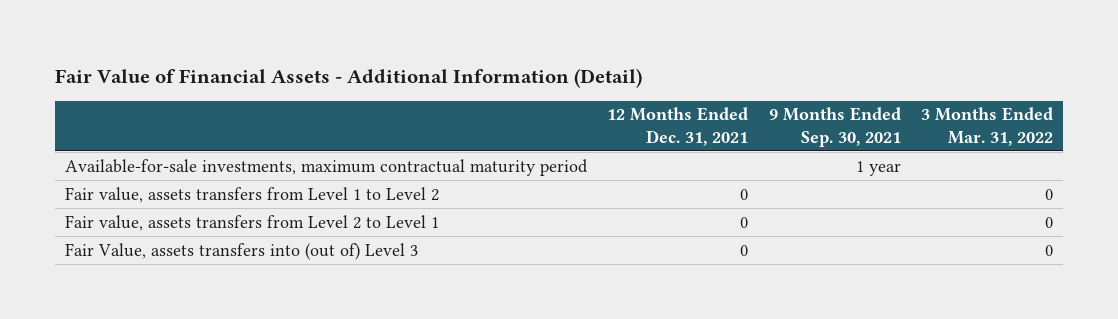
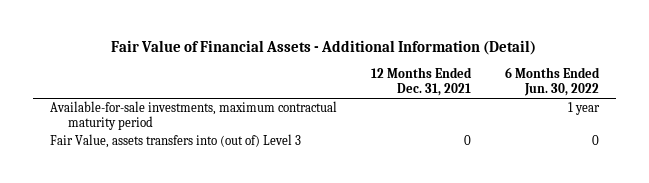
[768,107,901,147] 9 Months Ended Sep. 30, 2021 -> none
[920,107,1053,146] 3 Months Ended Mar. 31, 2022 -> none
none -> [504,67,600,97] 6 Months Ended Jun. 30, 2022
[65,186,440,203] Fair value, assets transfers from Level 1 to Level 2 -> none
[65,214,440,231] Fair value, assets transfers from Level 2 to Level 1 -> none

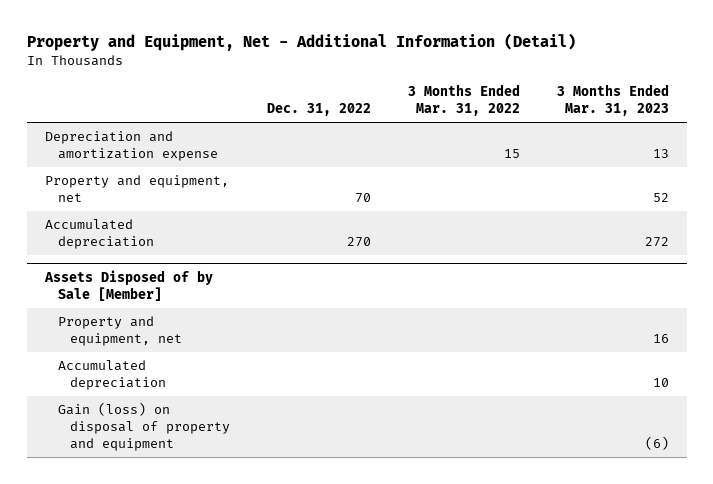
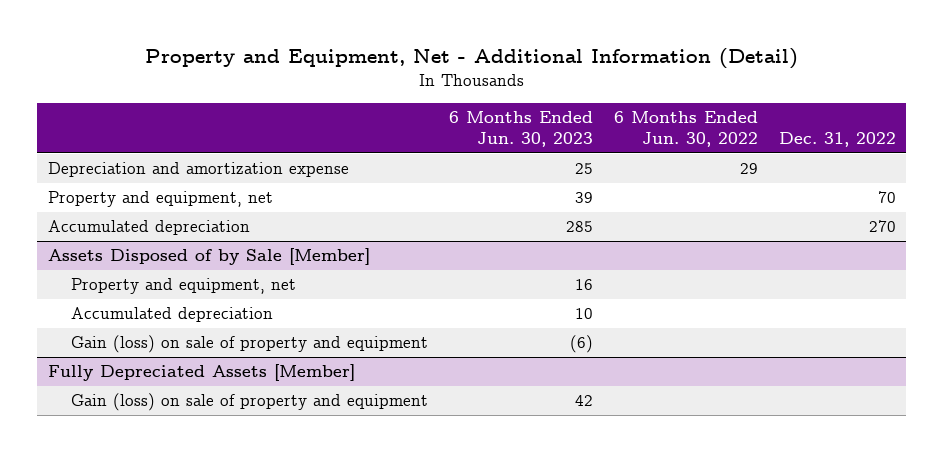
[407,84,520,117] 3 Months Ended Mar. 31, 2022 -> none
[556,84,669,117] 3 Months Ended Mar. 31, 2023 -> none
none -> [448,111,593,148] 6 Months Ended Jun. 30, 2023
none -> [613,111,758,148] 6 Months Ended Jun. 30, 2022
[57,402,231,452] Gain (loss) on disposal of property and equipment -> [70,335,428,354] Gain (loss) on sale of property and equipment
none -> [47,364,355,382] Fully Depreciated Assets [Member]
none -> [70,393,428,412] Gain (loss) on sale of property and equipment

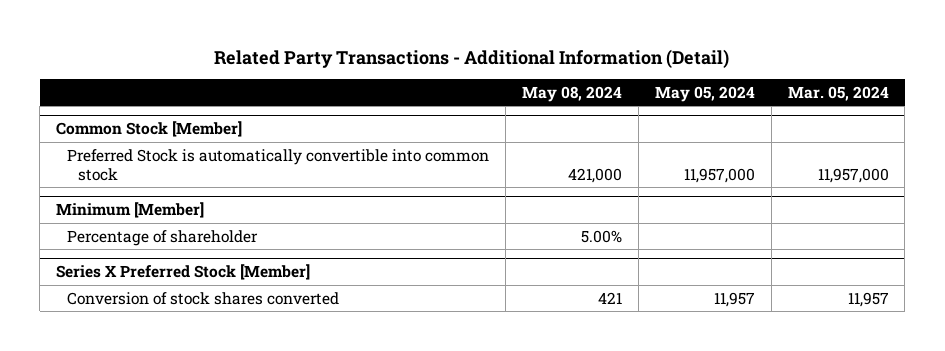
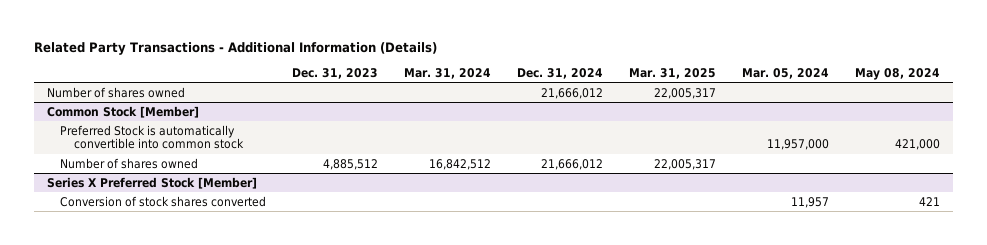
[214,48,730,68] Related Party Transactions - Additional Information (Detail) -> [33,41,437,55] Related Party Transactions - Additional Information (Details)
[654,86,755,103] May 05, 2024 -> none
none -> [292,67,379,79] Dec. 31, 2023
none -> [404,67,492,79] Mar. 31, 2024
none -> [517,67,604,79] Dec. 31, 2024
none -> [629,67,717,79] Mar. 31, 2025
none -> [46,86,185,98] Number of shares owned
[56,202,205,219] Minimum [Member] -> none
[67,229,259,246] Percentage of shareholder -> none
none -> [60,157,199,169] Number of shares owned

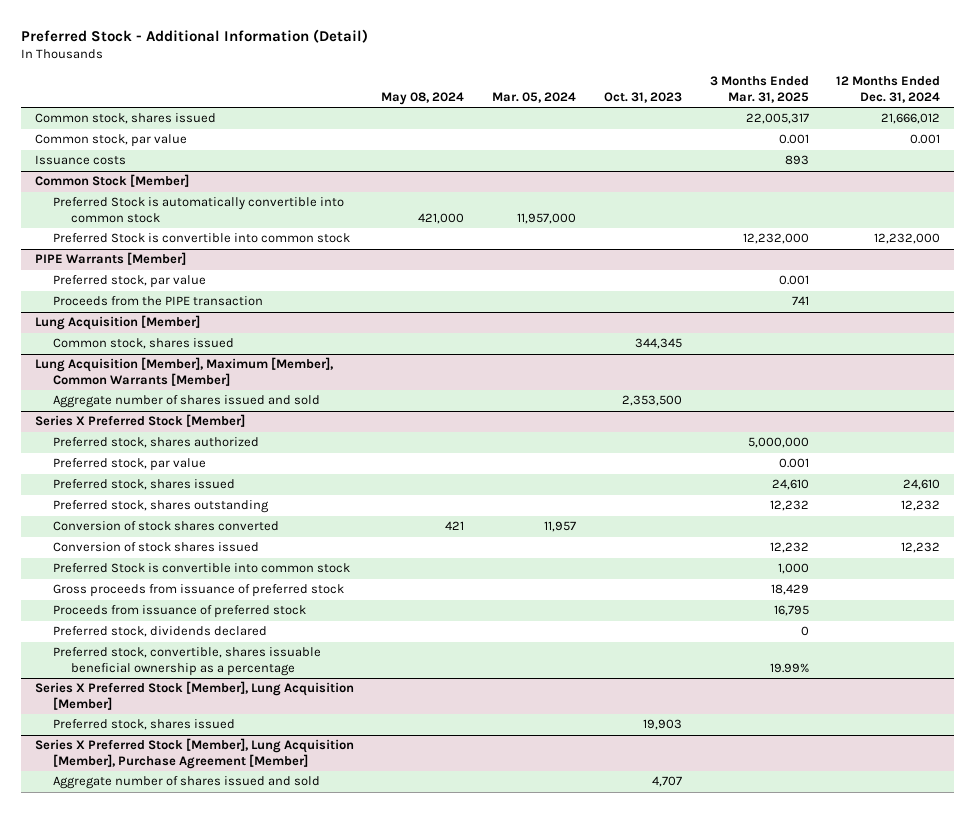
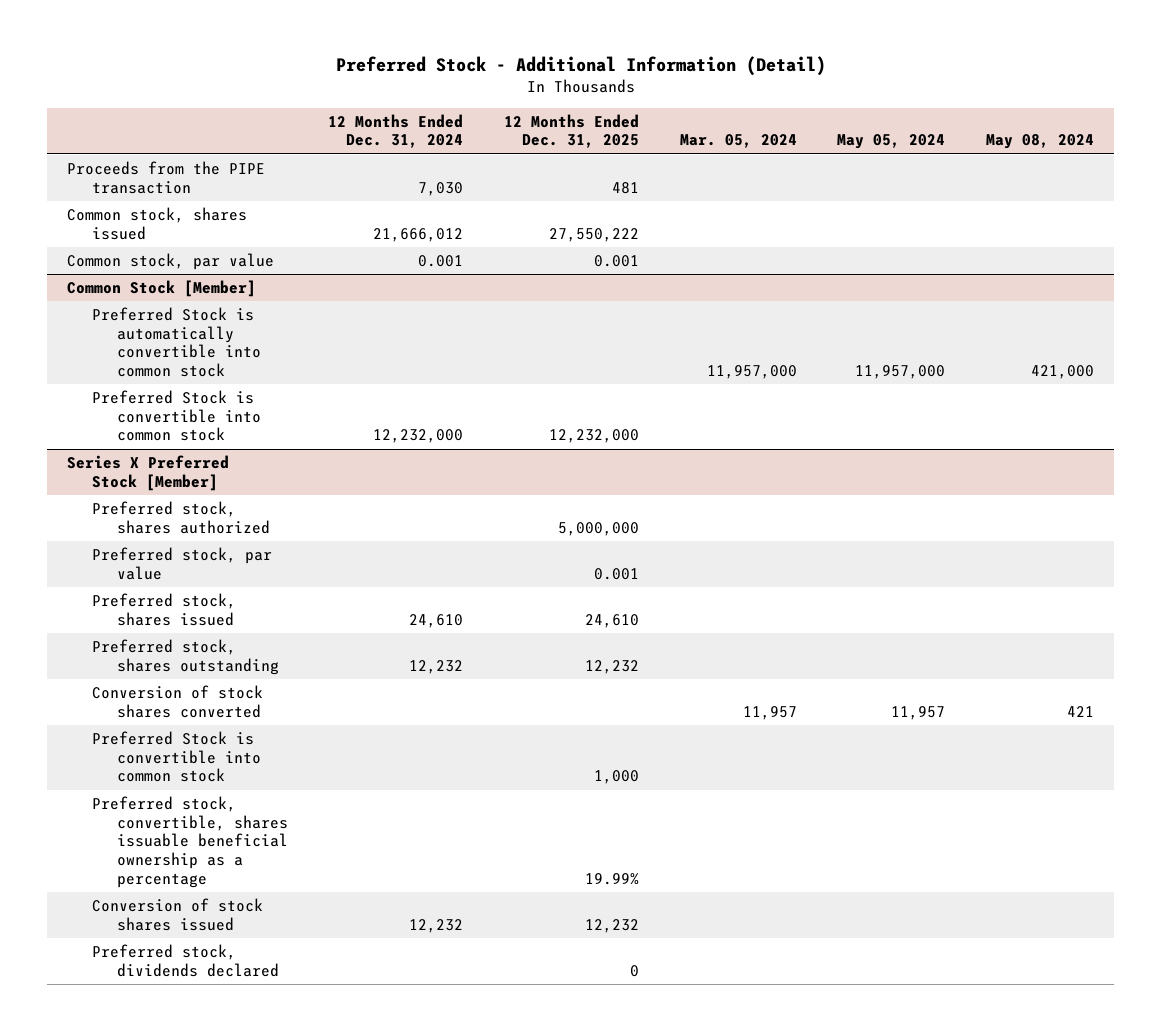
[603,91,682,103] Oct. 31, 2023 -> none
[709,76,809,103] 3 Months Ended Mar. 31, 2025 -> none
none -> [504,113,640,149] 12 Months Ended Dec. 31, 2025
none -> [837,134,946,150] May 05, 2024
none -> [67,160,266,194] Proceeds from the PIPE transaction
[34,155,126,166] Issuance costs -> none
[34,252,186,266] PIPE Warrants [Member] -> none
[52,275,206,289] Preferred stock, par value -> none
[52,296,263,307] Proceeds from the PIPE transaction -> none
[34,315,200,331] Lung Acquisition [Member] -> none
[52,338,234,350] Common stock, shares issued -> none
[34,357,333,386] Lung Acquisition [Member], Maximum [Member], Common Warrants [Member] -> none
[52,395,320,409] Aggregate number of shares issued and sold -> none
[52,584,344,598] Gross proceeds from issuance of preferred stock -> none
[52,605,306,619] Proceeds from issuance of preferred stock -> none
[34,681,354,710] Series X Preferred Stock [Member], Lung Acquisition [Member] -> none
[52,719,235,731] Preferred stock, shares issued -> none
[34,738,354,769] Series X Preferred Stock [Member], Lung Acquisition [Member], Purchase Agreement [Member] -> none
[52,776,320,790] Aggregate number of shares issued and sold -> none
[52,542,259,553] Conversion of stock shares issued -> [92,897,264,931] Conversion of stock shares issued
[52,626,267,638] Preferred stock, dividends declared -> [92,943,279,977] Preferred stock, dividends declared

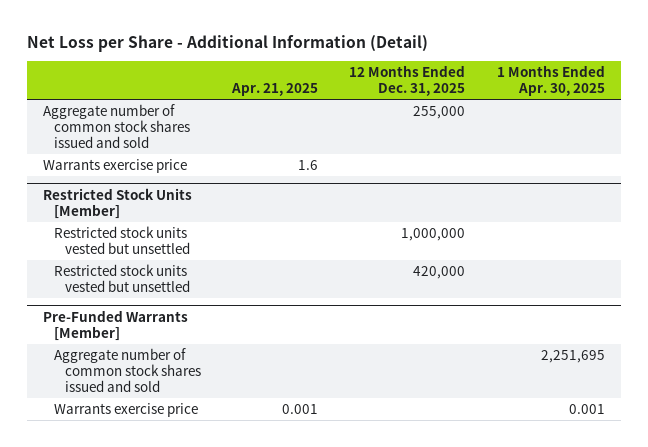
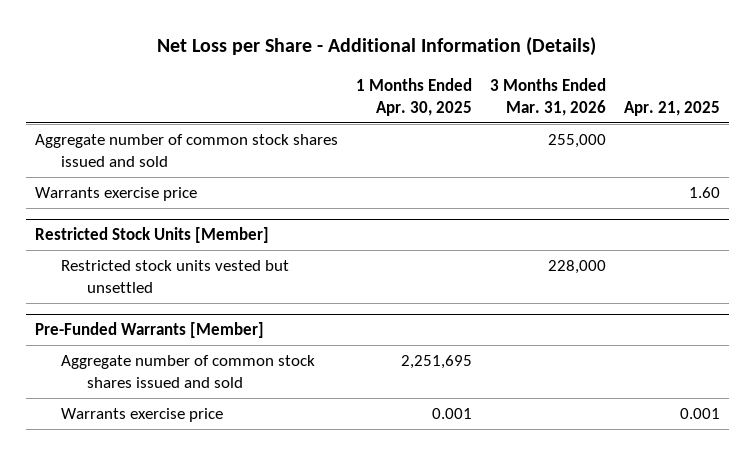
[27,35,429,53] Net Loss per Share - Additional Information (Detail) -> [157,37,597,57] Net Loss per Share - Additional Information (Details)
[349,65,466,97] 12 Months Ended Dec. 31, 2025 -> none
none -> [489,77,606,116] 3 Months Ended Mar. 31, 2026
[297,159,318,170] 1.6 -> [688,187,720,199] 1.60
[53,263,190,292] Restricted stock units vested but unsettled -> none

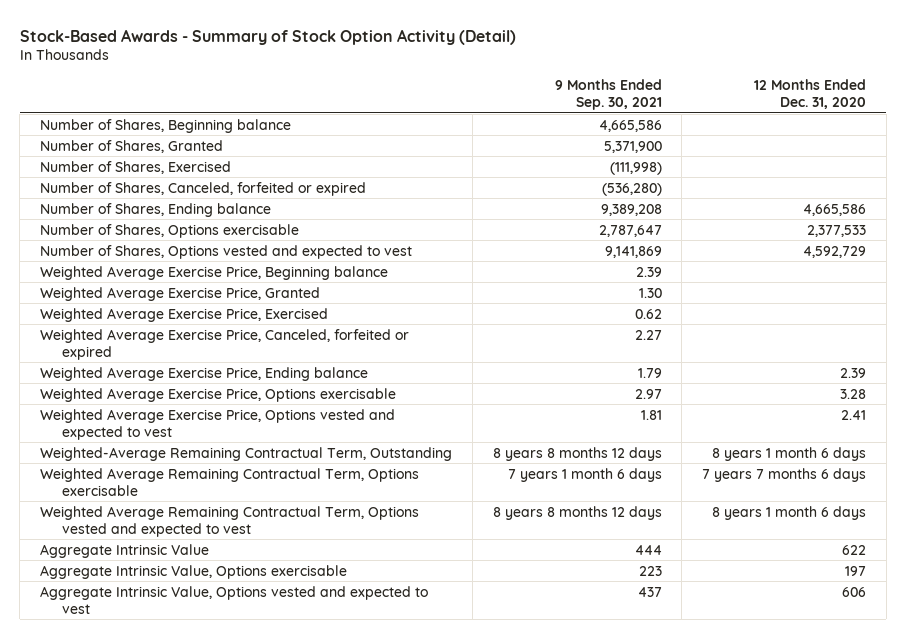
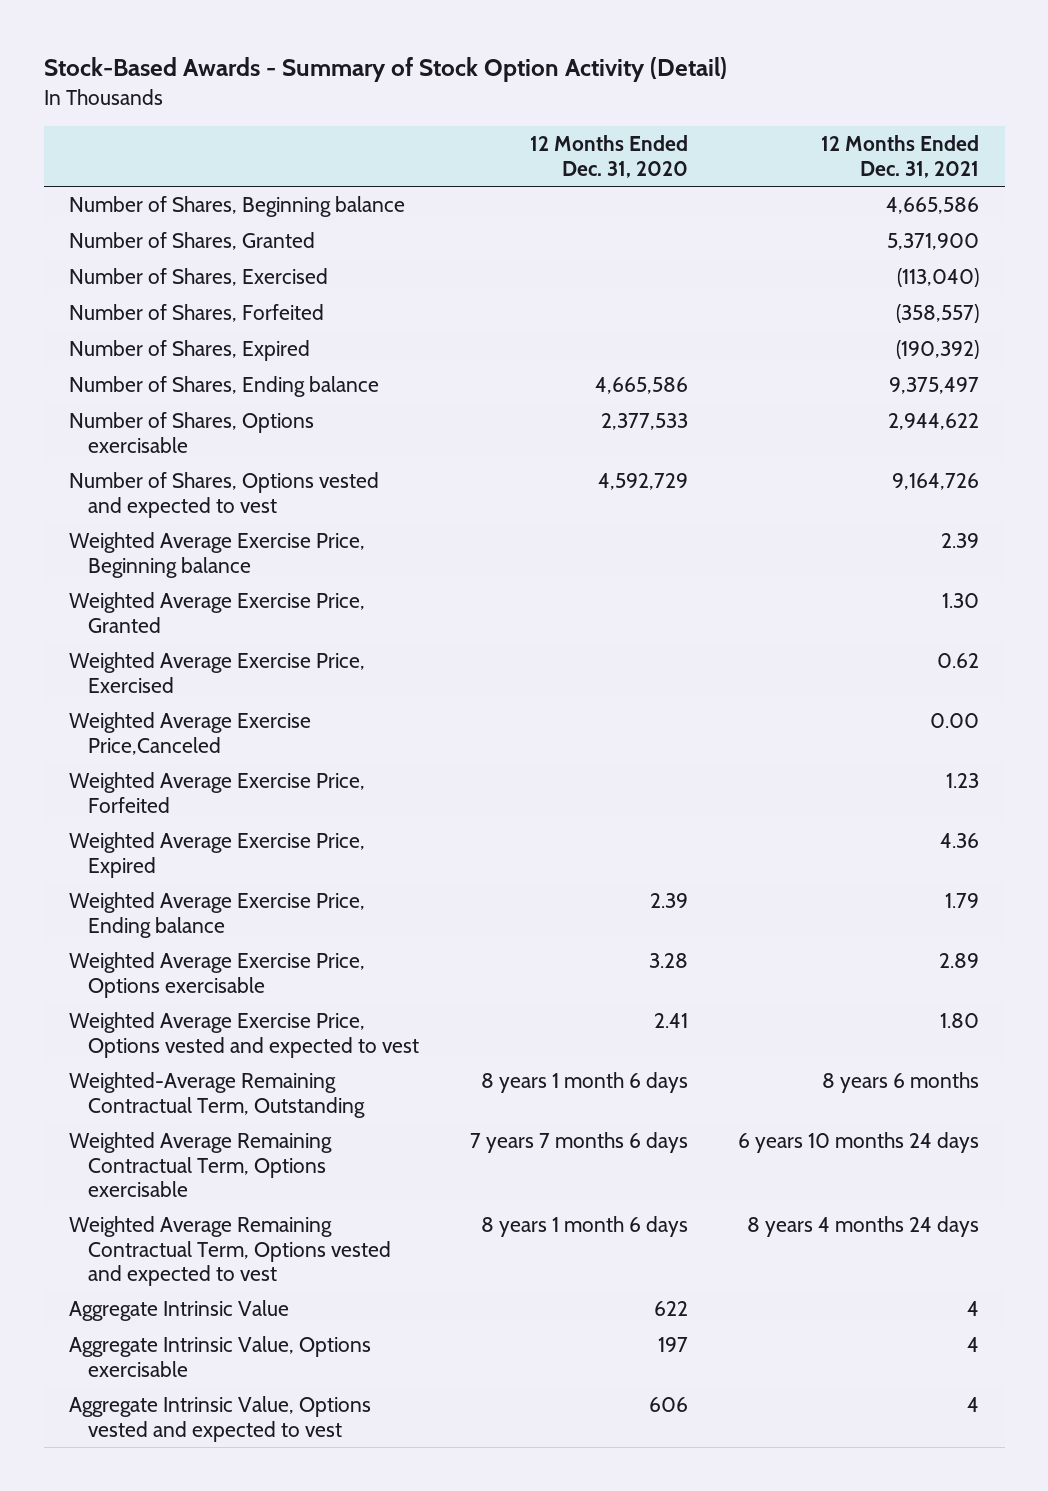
[554,78,662,111] 9 Months Ended Sep. 30, 2021 -> none
none -> [821,135,980,178] 12 Months Ended Dec. 31, 2021
[40,181,367,196] Number of Shares, Canceled, forfeited or expired -> [68,304,324,323] Number of Shares, Forfeited
none -> [68,340,310,362] Number of Shares, Expired
none -> [68,712,311,755] Weighted Average Exercise Price,Canceled
[40,328,410,360] Weighted Average Exercise Price, Canceled, forfeited or expired -> [68,772,365,813] Weighted Average Exercise Price, Forfeited
none -> [68,832,365,878] Weighted Average Exercise Price, Expired

